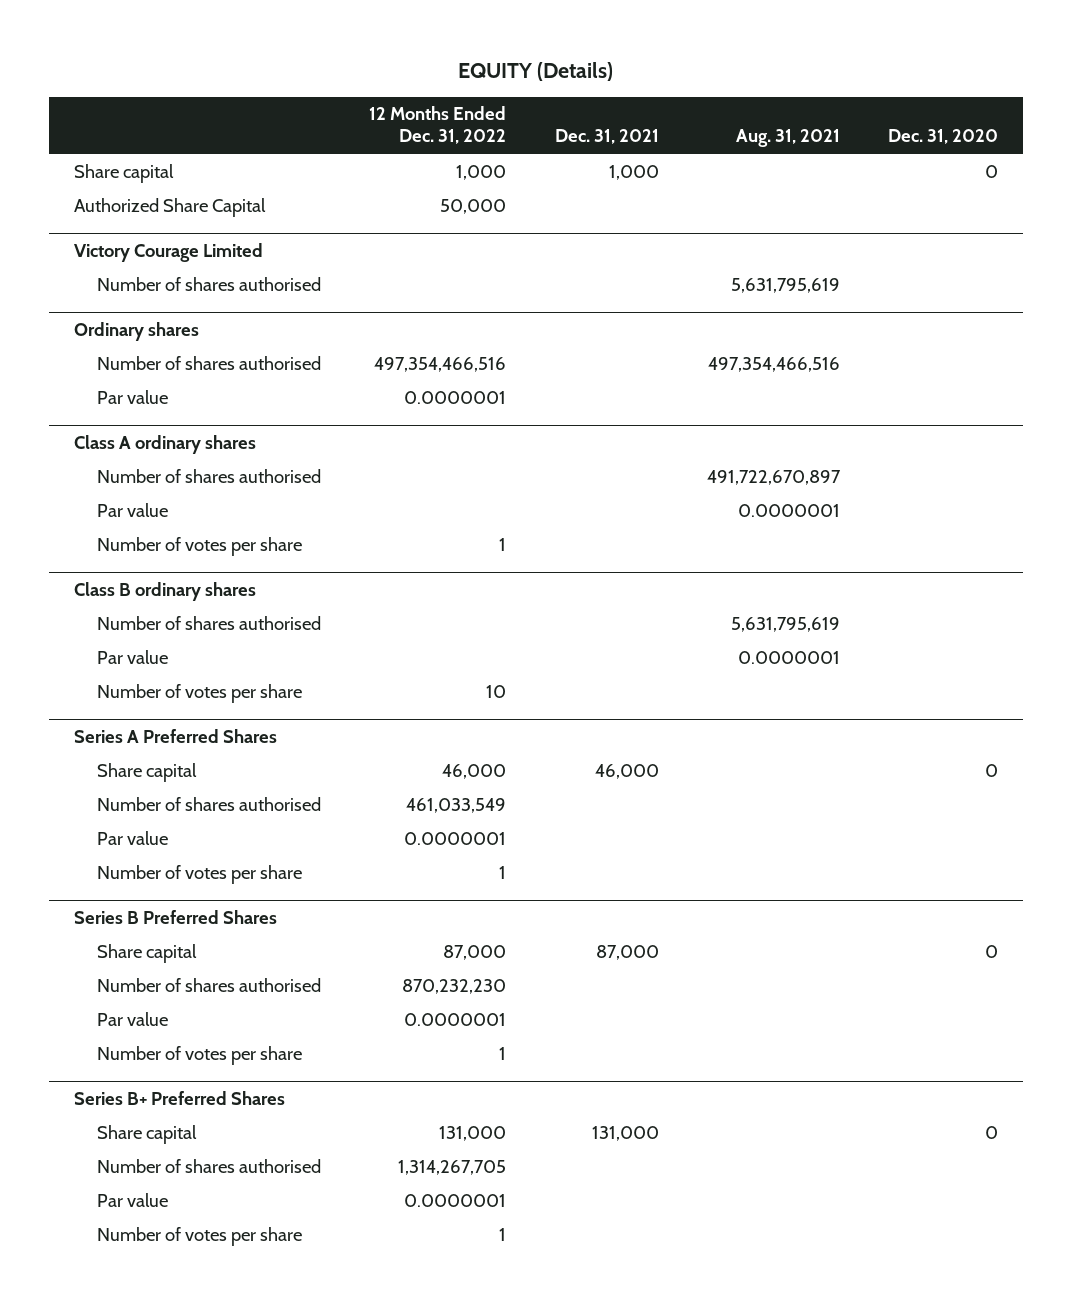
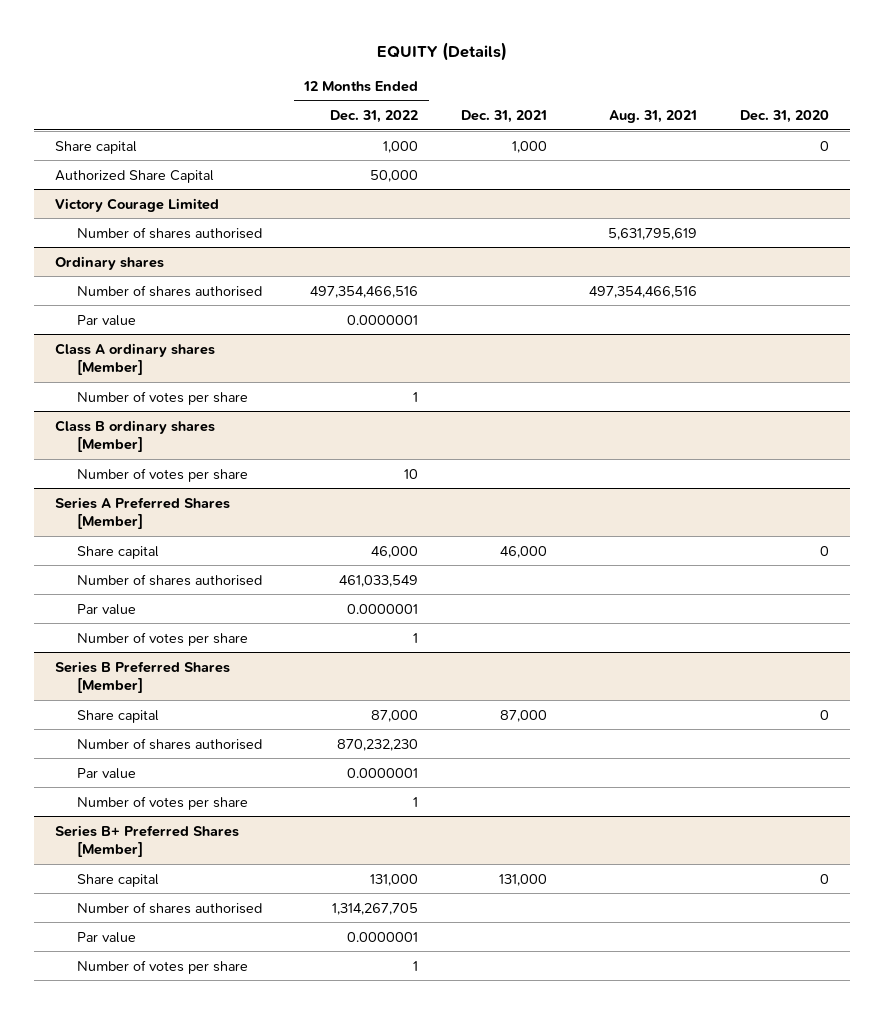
[96,468,321,483] Number of shares authorised -> none
[96,502,168,517] Par value -> none
[73,434,256,454] Class A ordinary shares -> [55,342,216,376] Class A ordinary shares [Member]
[96,615,321,630] Number of shares authorised -> none
[96,649,168,664] Par value -> none
[73,581,256,601] Class B ordinary shares -> [55,419,216,453] Class B ordinary shares [Member]
[73,728,277,743] Series A Preferred Shares -> [55,496,231,530] Series A Preferred Shares [Member]
[73,909,277,924] Series B Preferred Shares -> [55,660,231,694] Series B Preferred Shares [Member]
[73,1090,285,1105] Series B+ Preferred Shares -> [55,824,240,858] Series B+ Preferred Shares [Member]

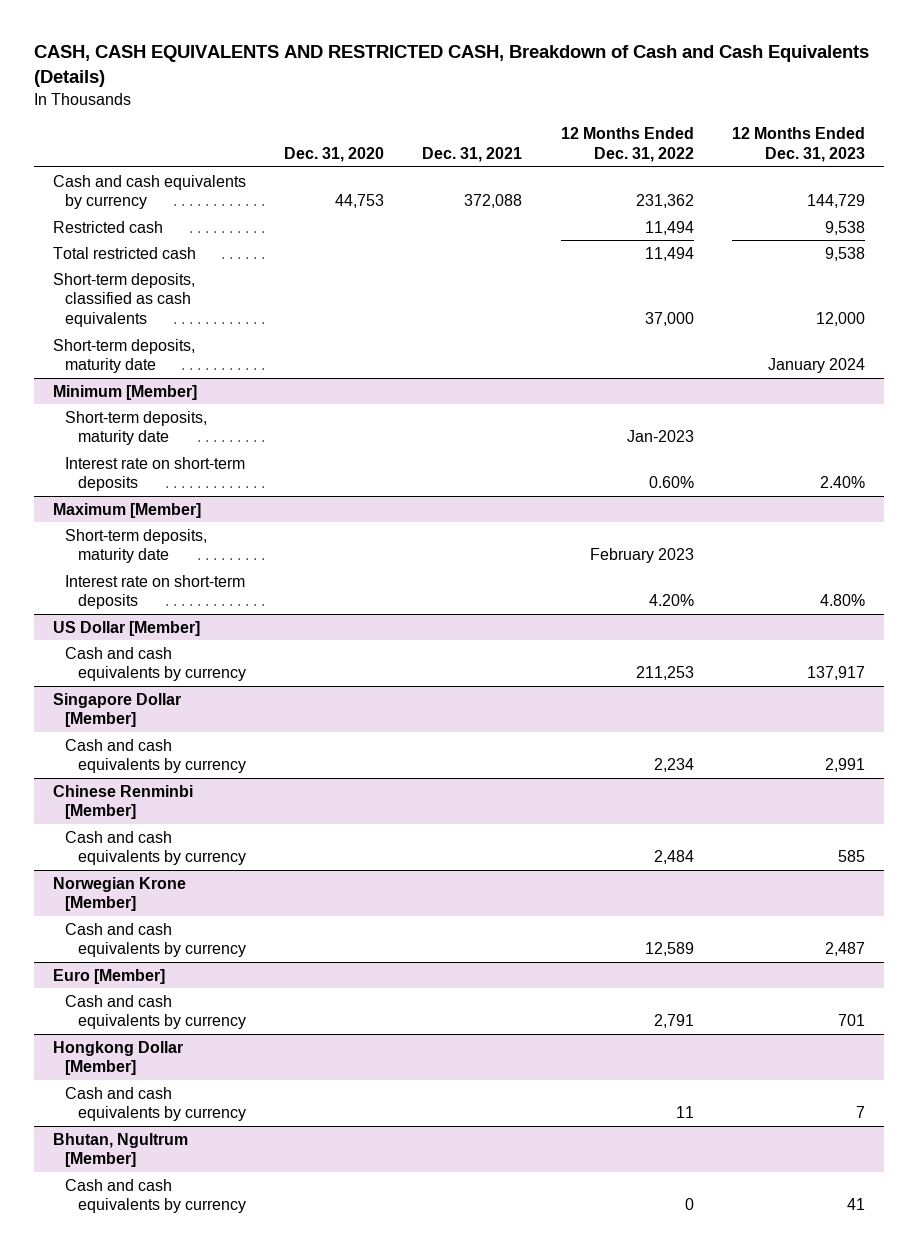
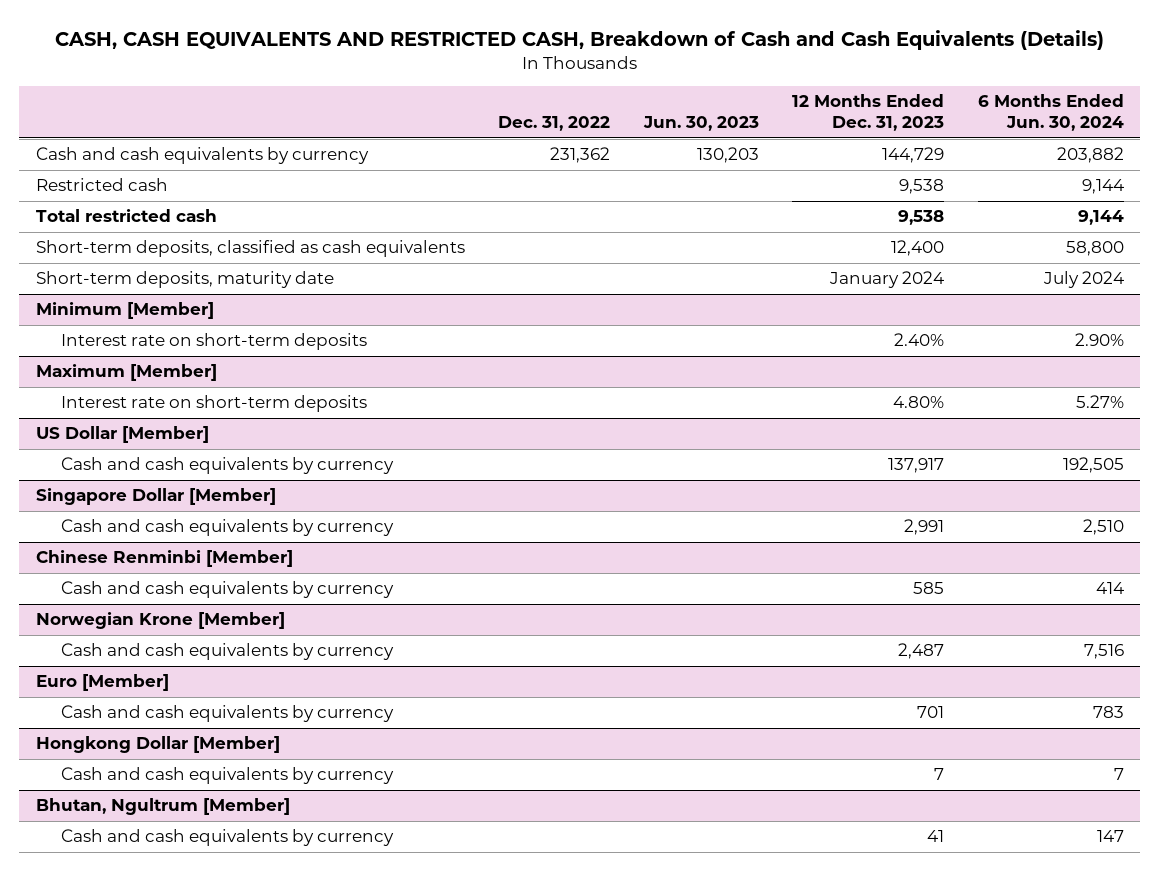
[284,146,385,162] Dec. 31, 2020 -> none
[422,146,523,162] Dec. 31, 2021 -> none
[560,127,694,162] 12 Months Ended Dec. 31, 2022 -> none
none -> [498,116,611,132] Dec. 31, 2022
none -> [642,116,759,132] Jun. 30, 2023
none -> [977,94,1124,132] 6 Months Ended Jun. 30, 2024
[815,311,865,326] 12,000 -> [891,240,945,257] 12,400
[65,410,208,446] Short-term deposits, maturity date -> none
[65,528,208,564] Short-term deposits, maturity date -> none

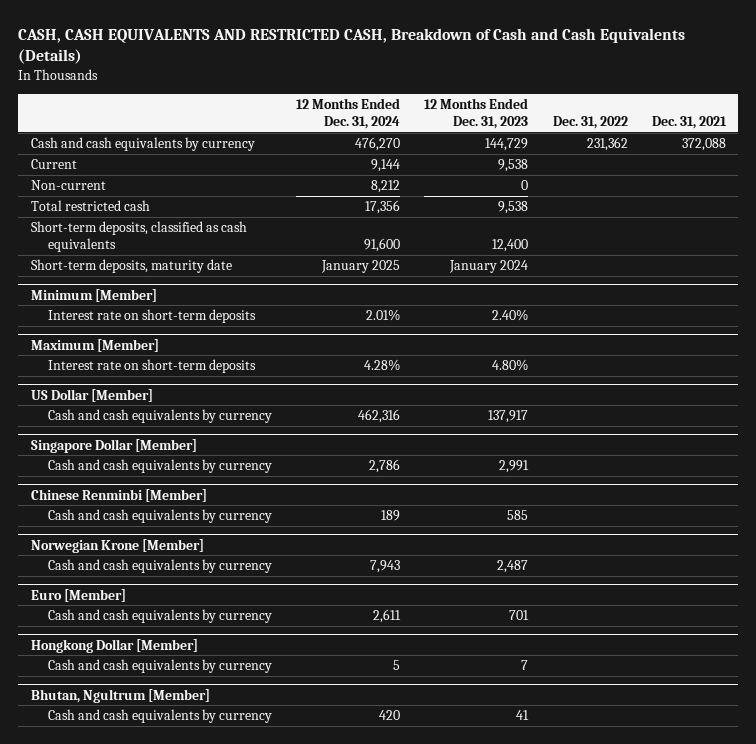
[642,116,759,132] Jun. 30, 2023 -> none
[977,94,1124,132] 6 Months Ended Jun. 30, 2024 -> none
none -> [295,98,400,130] 12 Months Ended Dec. 31, 2024
none -> [651,116,727,130] Dec. 31, 2021
[36,178,169,192] Restricted cash -> [30,159,77,170] Current
none -> [30,180,106,191] Non-current

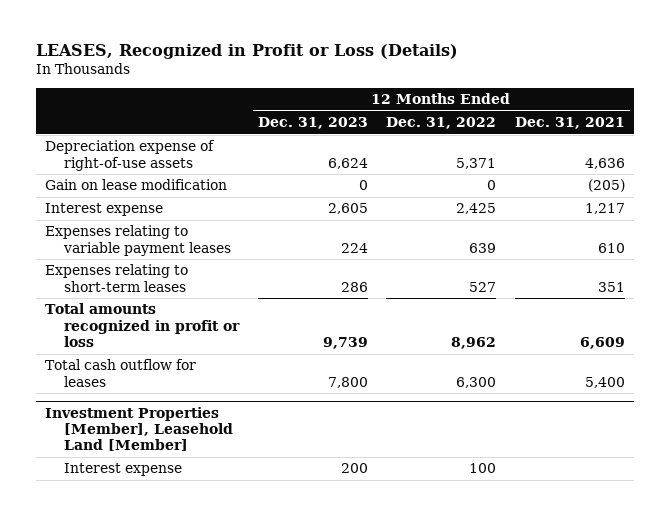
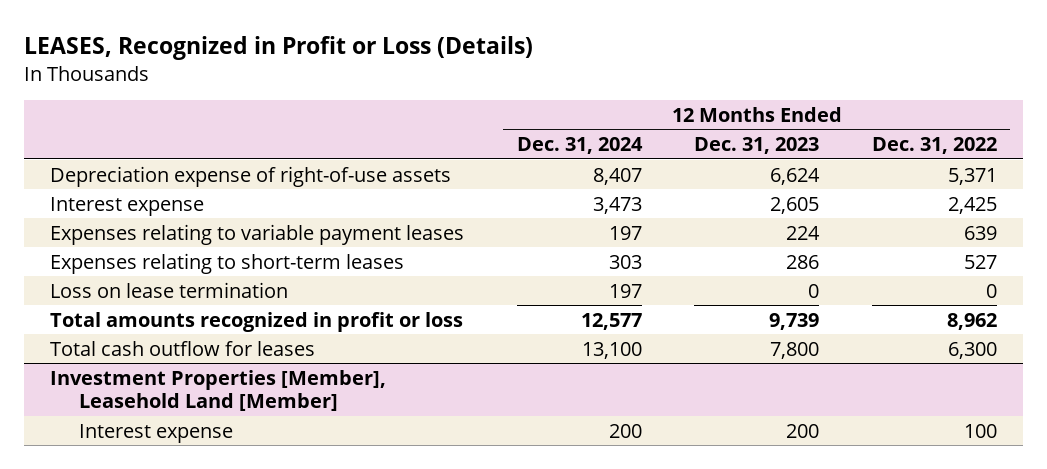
[514,116,625,129] Dec. 31, 2021 -> none
none -> [516,136,643,154] Dec. 31, 2024
[44,179,227,191] Gain on lease modification -> none
none -> [49,281,288,298] Loss on lease termination

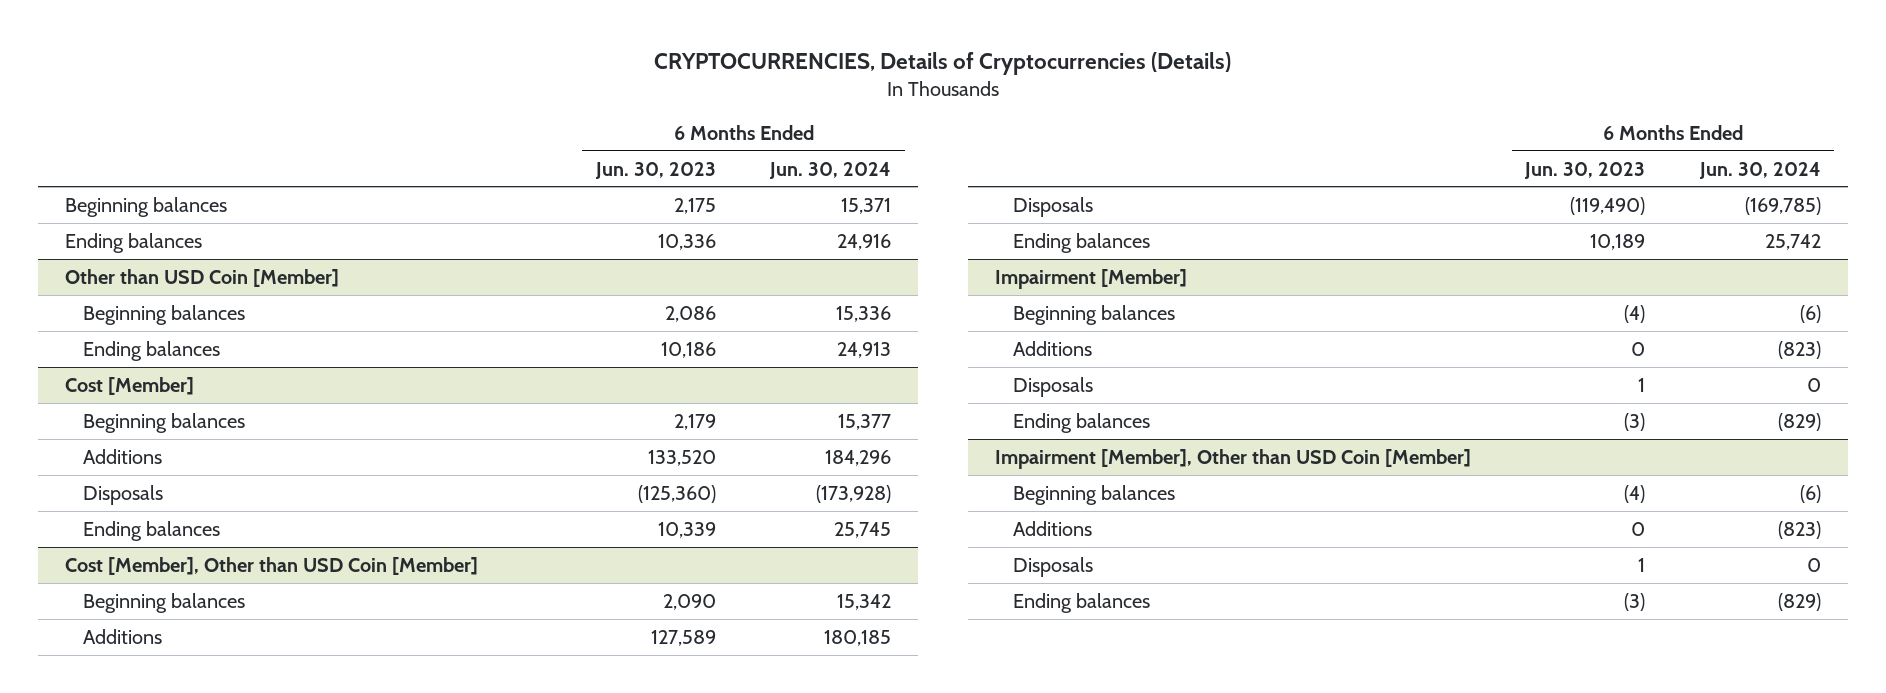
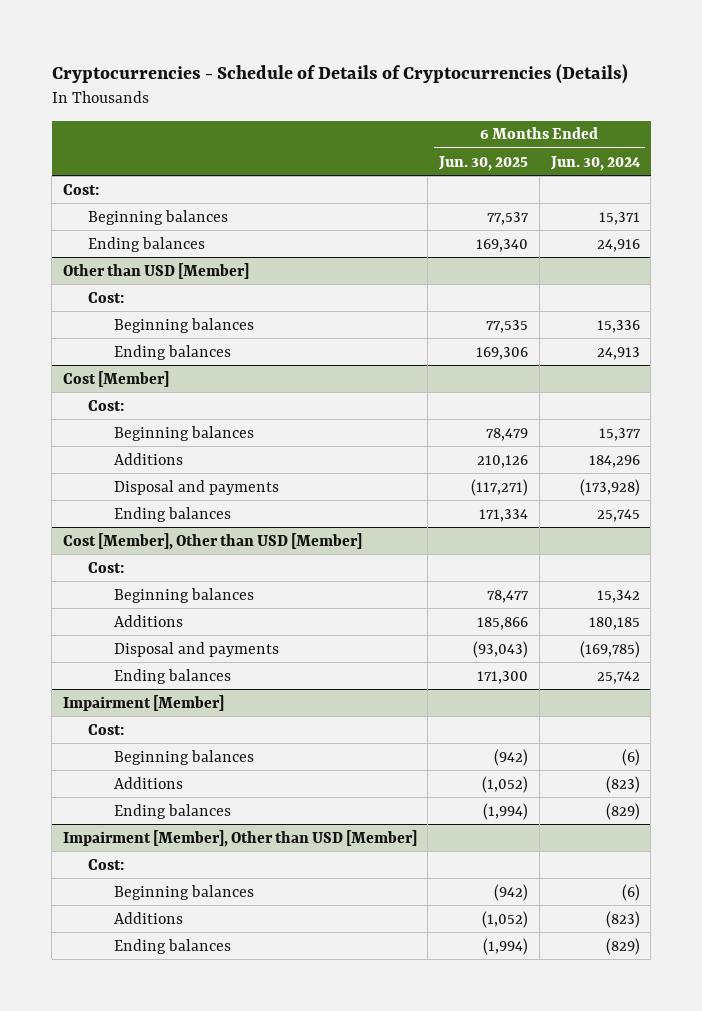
[654,51,1232,75] CRYPTOCURRENCIES, Details of Cryptocurrencies (Details) -> [51,63,628,84] Cryptocurrencies - Schedule of Details of Cryptocurrencies (Details)
[594,161,716,179] Jun. 30, 2023 -> none
none -> [438,155,529,171] Jun. 30, 2025
none -> [62,183,99,195] Cost:
[65,268,340,287] Other than USD Coin [Member] -> [62,262,249,279] Other than USD [Member]
none -> [88,291,125,303] Cost:
none -> [88,399,125,411] Cost:
[83,484,164,505] Disposals -> [114,479,280,495] Disposal and payments
[65,556,479,575] Cost [Member], Other than USD Coin [Member] -> [62,532,362,550] Cost [Member], Other than USD [Member]
none -> [88,561,125,573] Cost:
[1012,196,1093,217] Disposals -> [114,641,280,657] Disposal and payments
none -> [88,723,125,735] Cost:
[1012,376,1093,397] Disposals -> none
[995,448,1472,469] Impairment [Member], Other than USD Coin [Member] -> [62,829,417,847] Impairment [Member], Other than USD [Member]
none -> [88,858,125,870] Cost:
[1012,556,1093,577] Disposals -> none

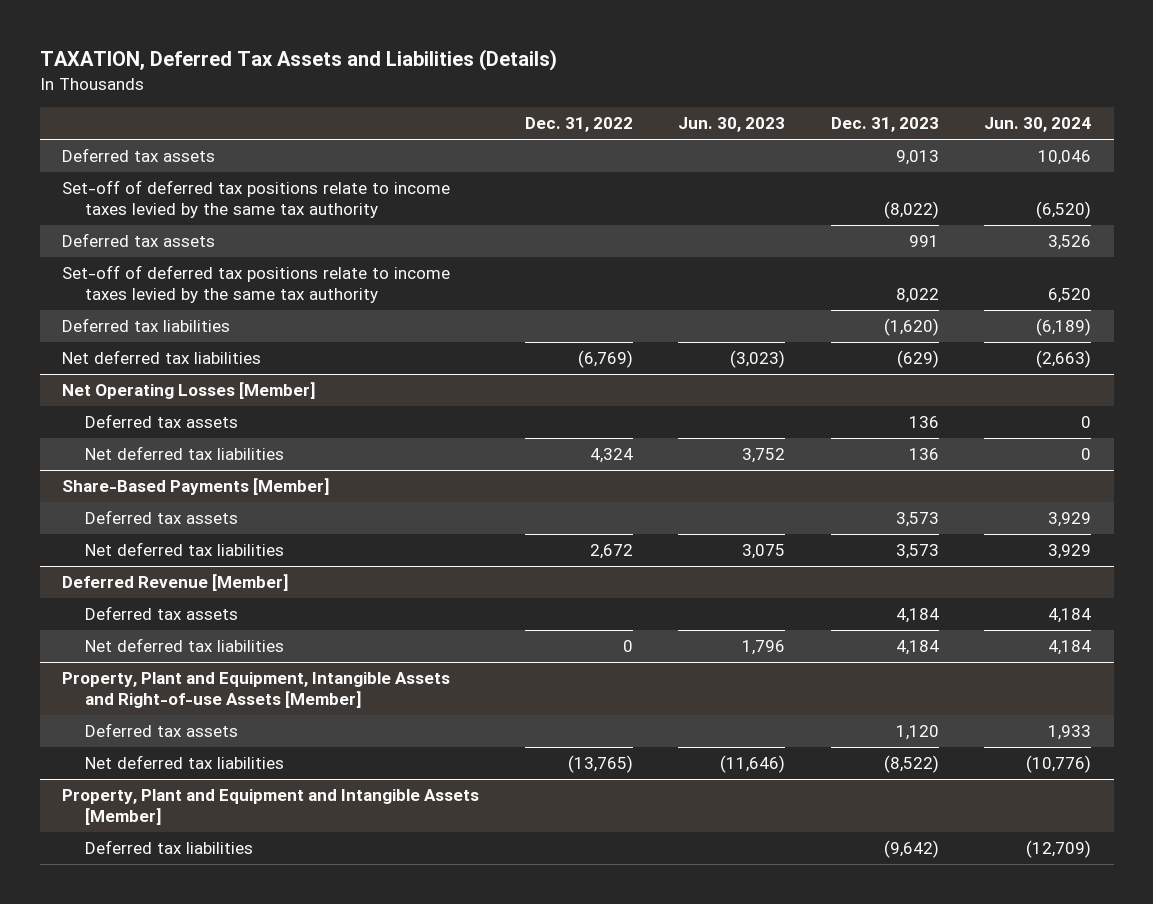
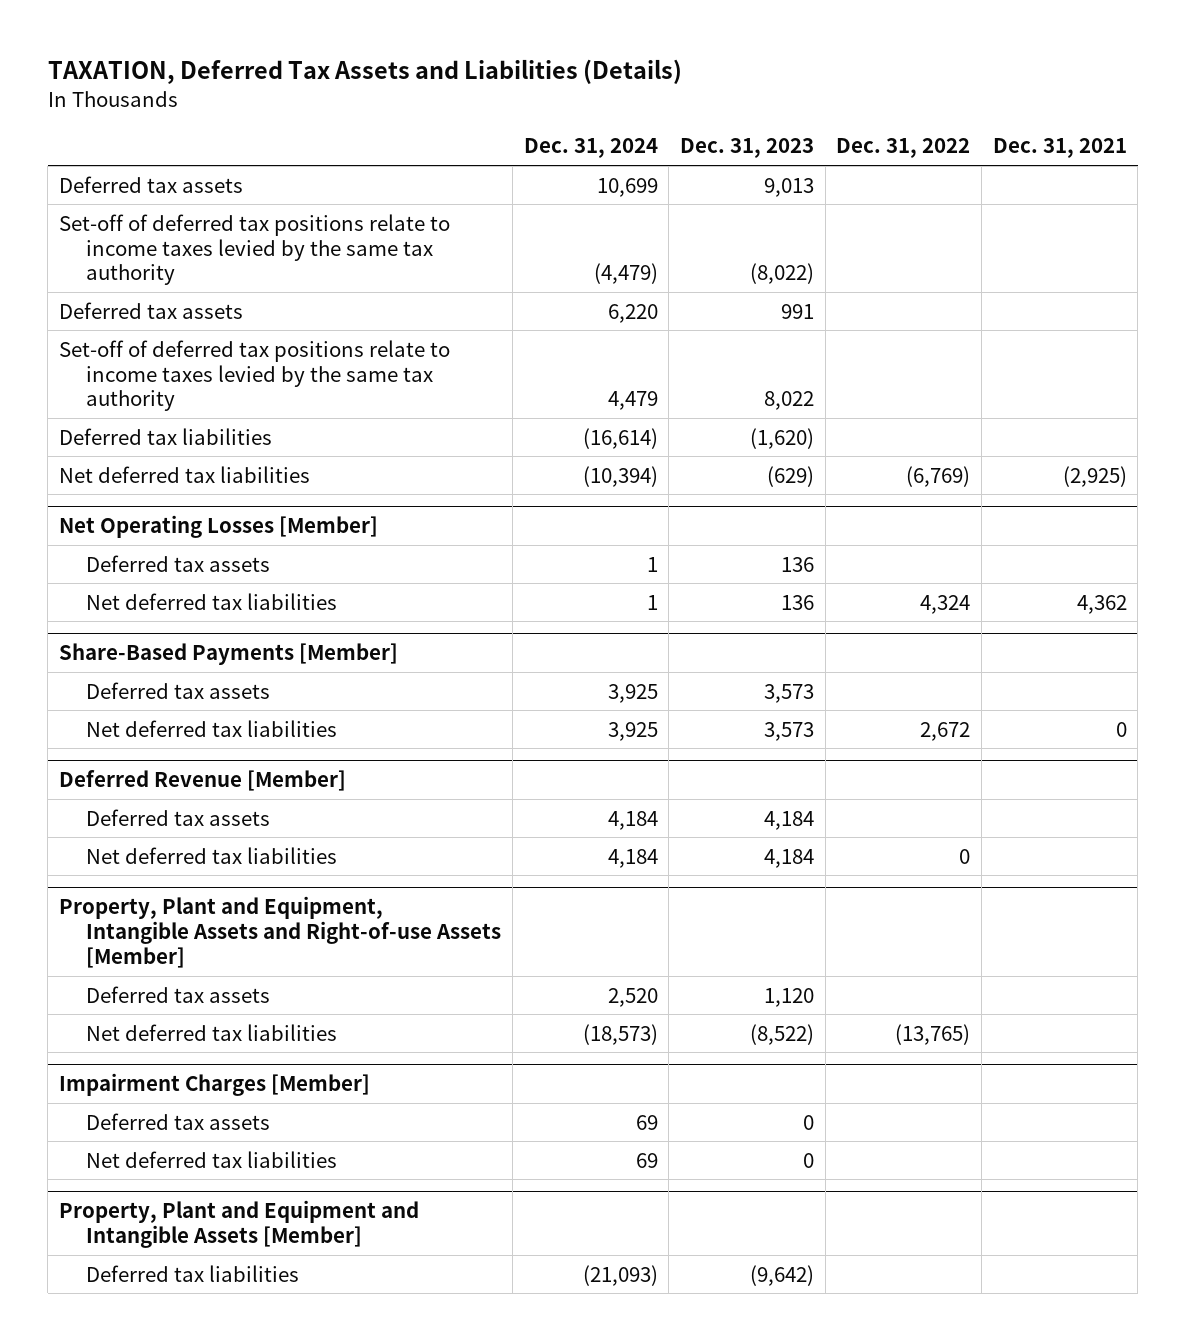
[678,117,786,133] Jun. 30, 2023 -> none
[983,117,1091,133] Jun. 30, 2024 -> none
none -> [523,138,658,159] Dec. 31, 2024
none -> [992,138,1127,159] Dec. 31, 2021
none -> [58,1073,370,1097] Impairment Charges [Member]
none -> [86,1112,271,1130] Deferred tax assets
none -> [86,1150,338,1168] Net deferred tax liabilities

